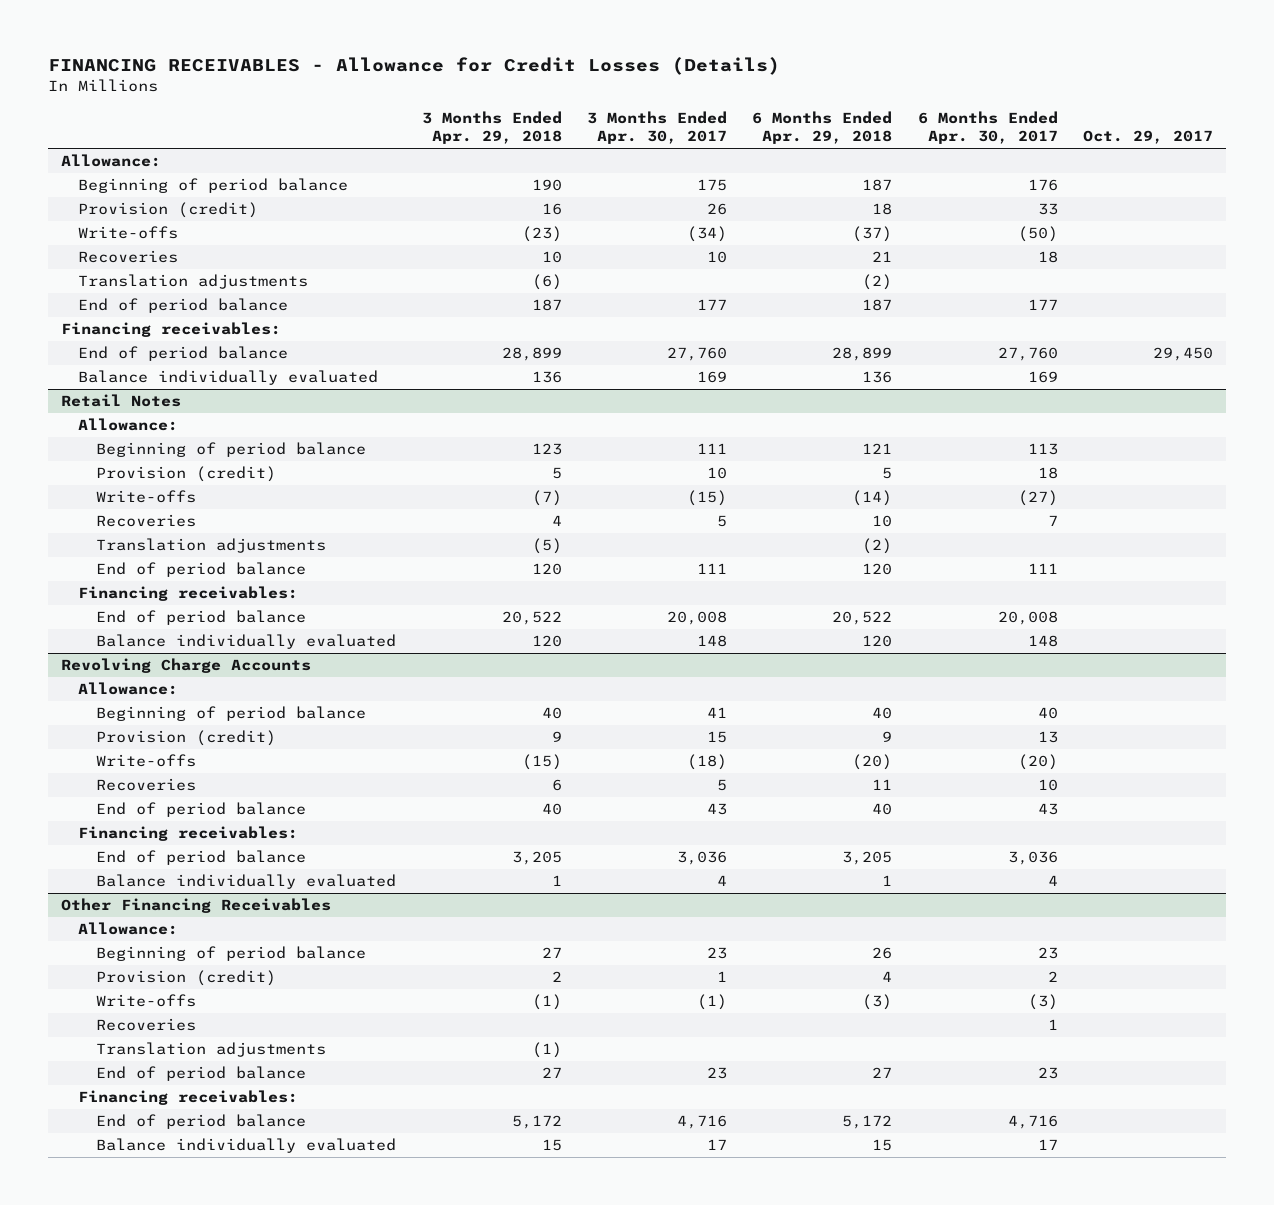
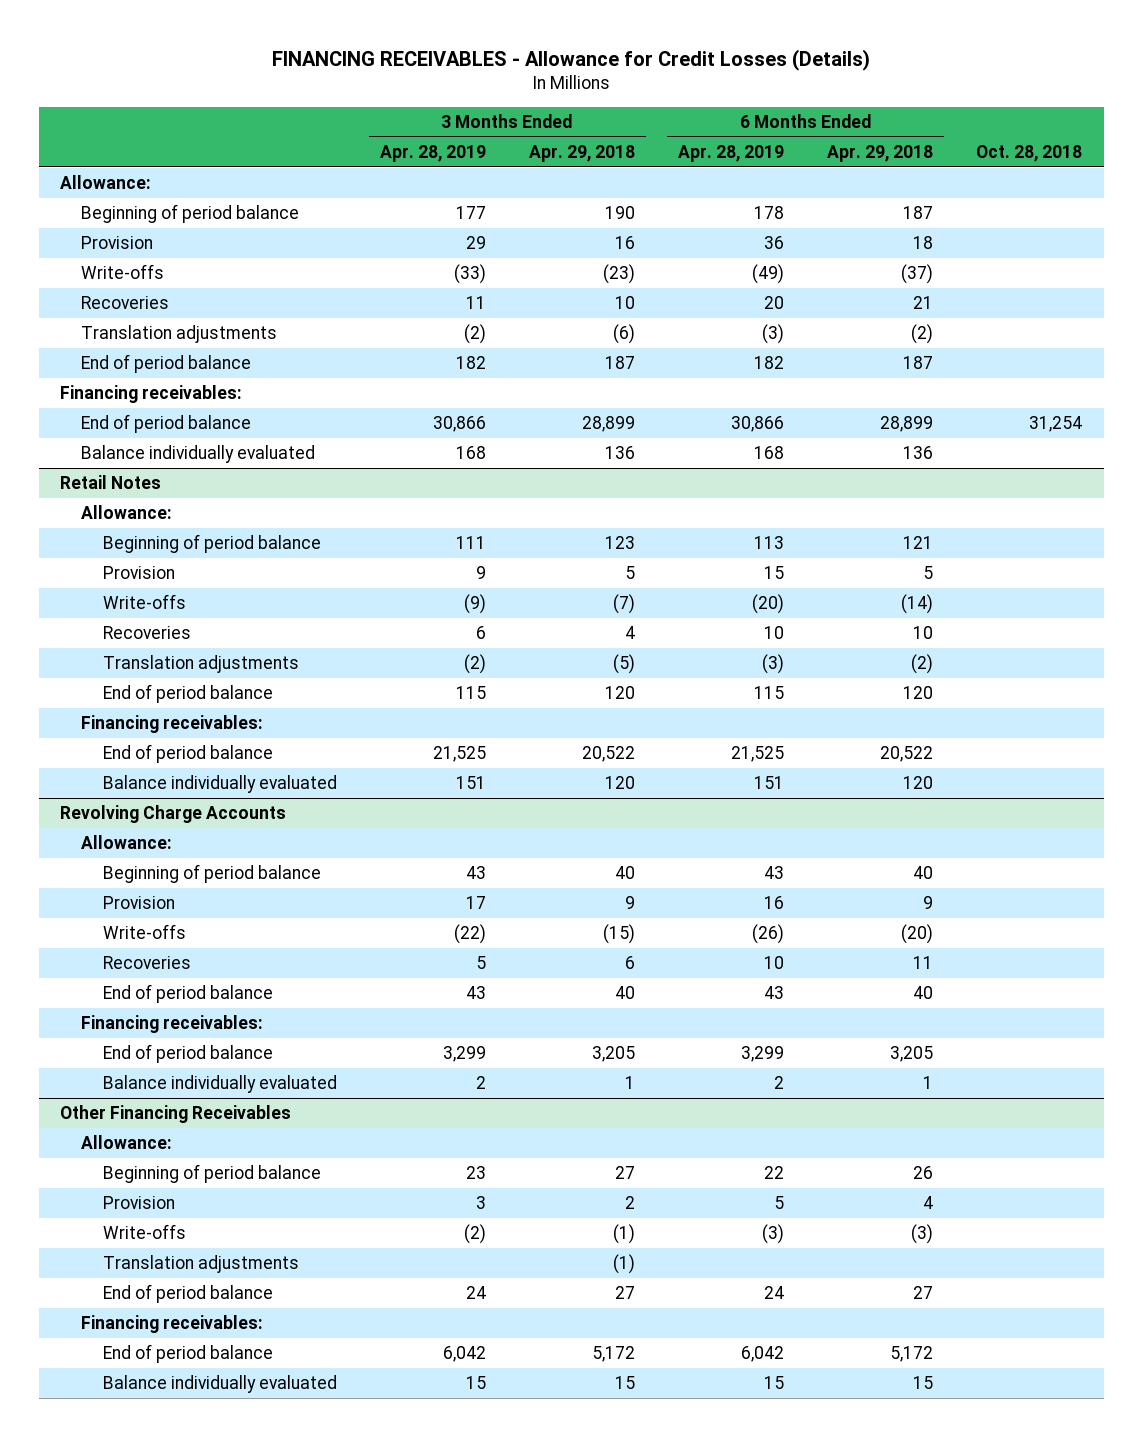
[586,110,727,145] 3 Months Ended Apr. 30, 2017 -> none
[917,110,1058,145] 6 Months Ended Apr. 30, 2017 -> none
[1083,130,1214,145] Oct. 29, 2017 -> none
none -> [379,144,486,162] Apr. 28, 2019
none -> [678,144,785,162] Apr. 28, 2019
none -> [976,144,1083,162] Oct. 28, 2018
[78,202,259,219] Provision (credit) -> [81,236,154,250] Provision
[96,466,277,483] Provision (credit) -> [102,566,175,580] Provision
[96,730,277,747] Provision (credit) -> [102,896,175,910] Provision
[96,970,277,987] Provision (credit) -> [102,1196,175,1210] Provision
[96,1018,197,1032] Recoveries -> none

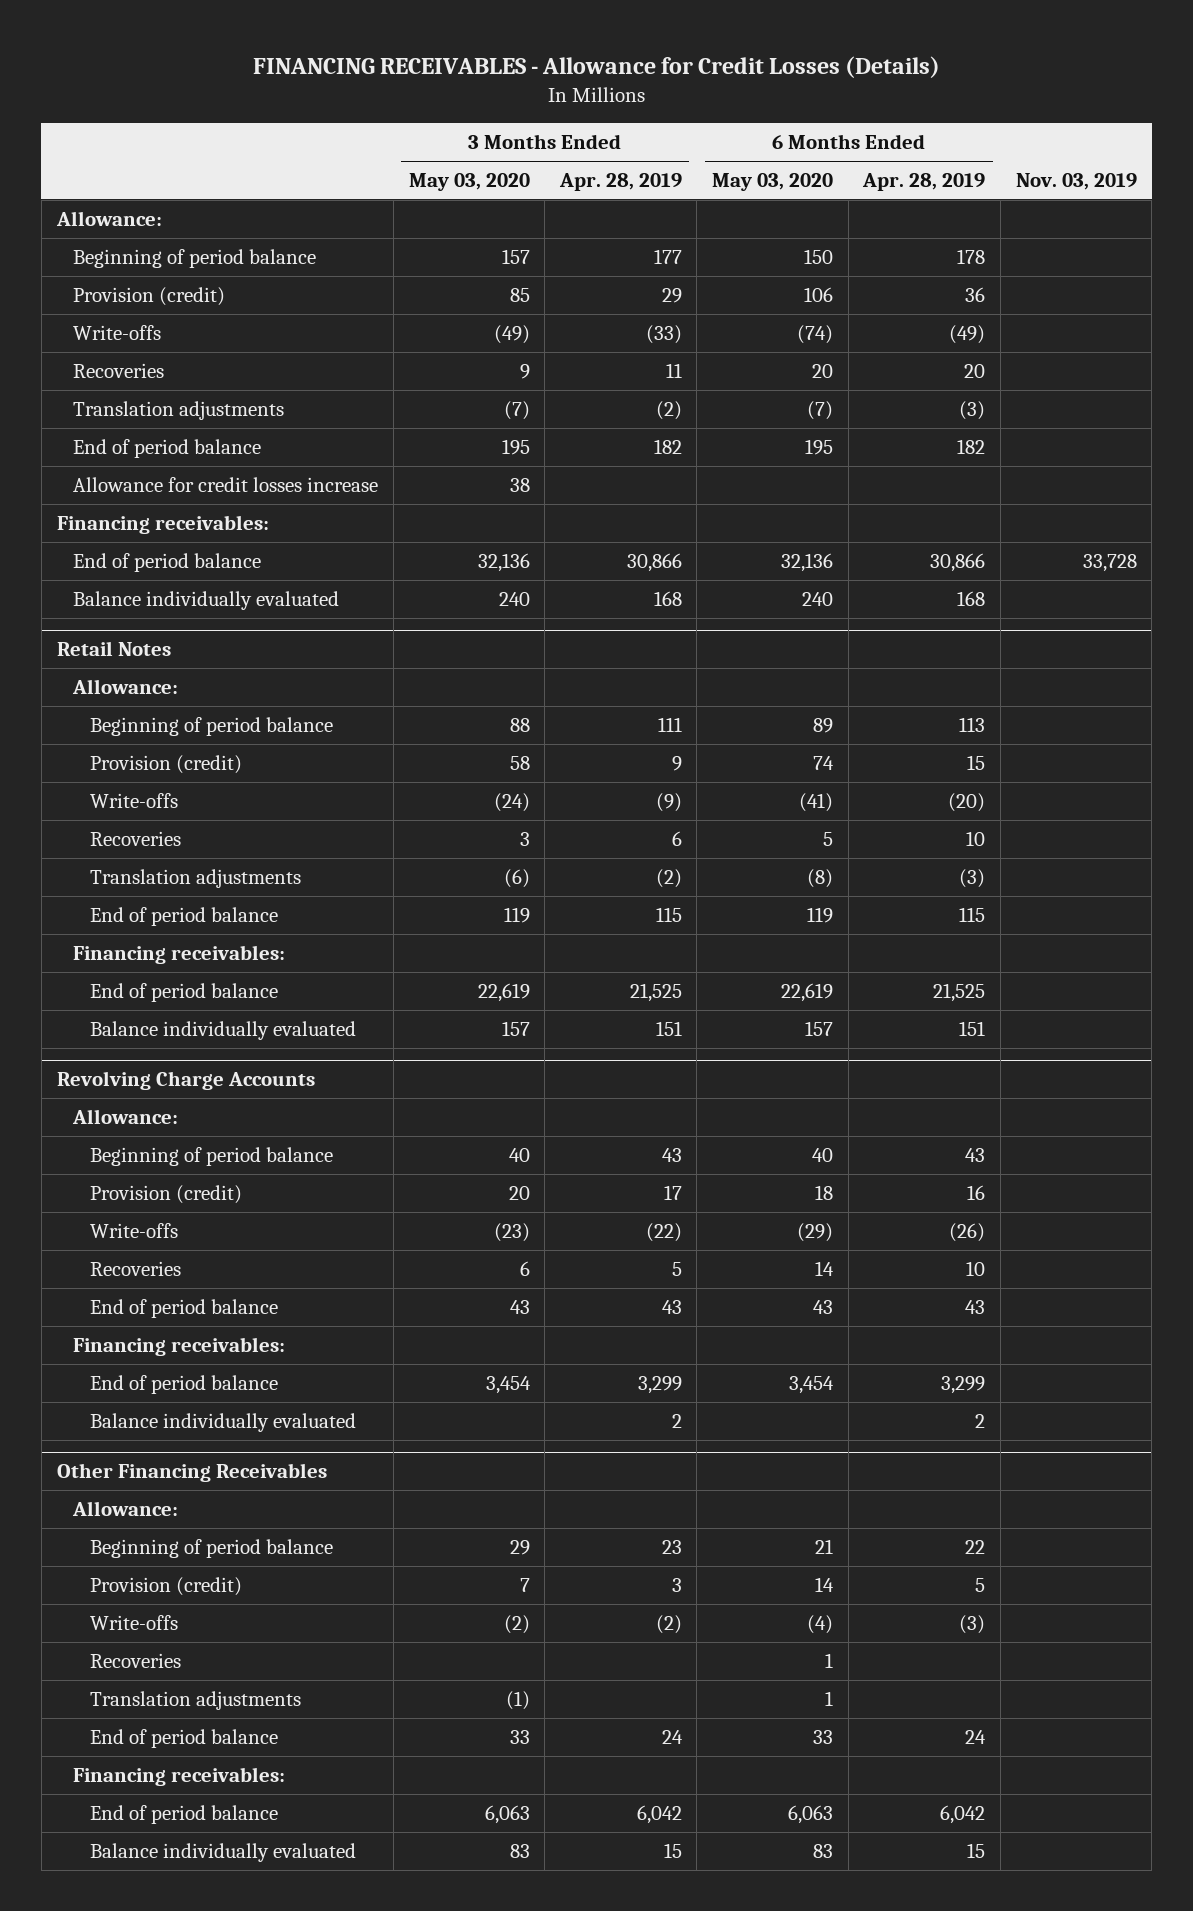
[529,144,636,162] Apr. 29, 2018 -> none
[827,144,934,162] Apr. 29, 2018 -> none
[976,144,1083,162] Oct. 28, 2018 -> none
none -> [408,172,530,191] May 03, 2020
none -> [712,172,834,191] May 03, 2020
none -> [1015,172,1137,190] Nov. 03, 2019
[81,236,154,250] Provision -> [73,286,226,306] Provision (credit)
none -> [73,476,379,492] Allowance for credit losses increase
[102,566,175,580] Provision -> [90,754,243,774] Provision (credit)
[102,896,175,910] Provision -> [90,1184,243,1204] Provision (credit)
[102,1196,175,1210] Provision -> [90,1576,243,1596] Provision (credit)
none -> [90,1652,182,1668] Recoveries

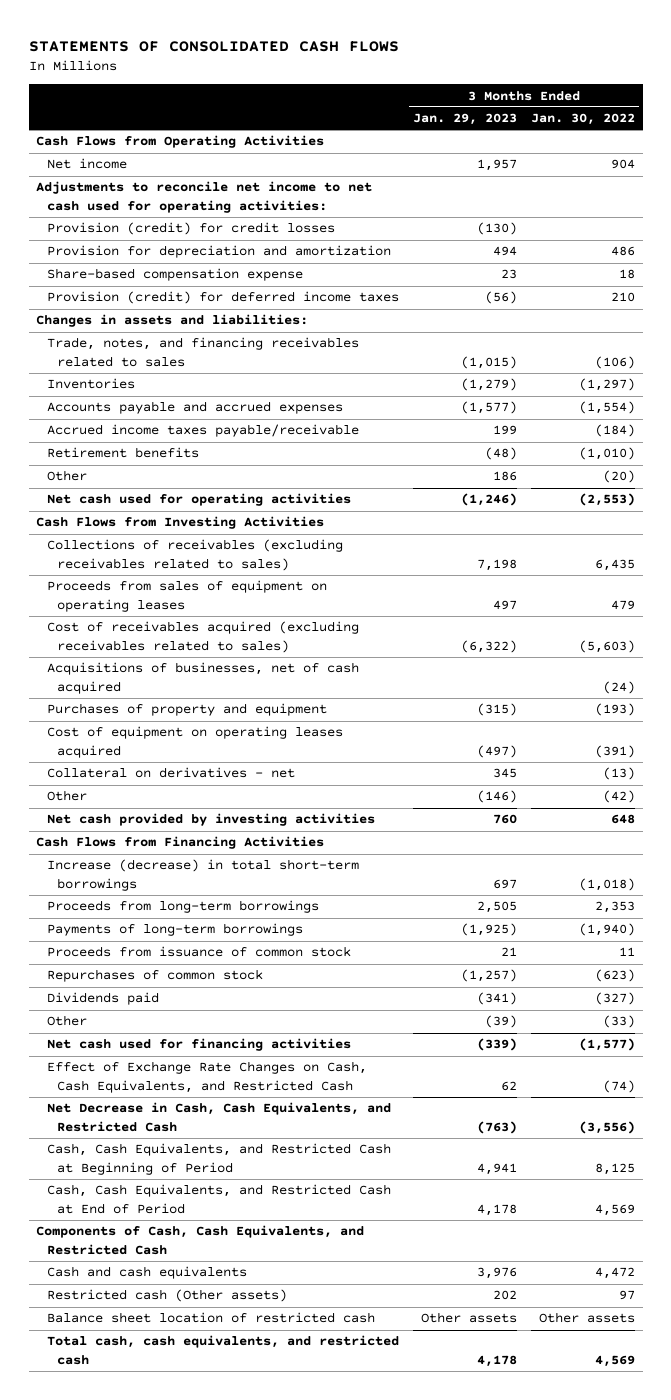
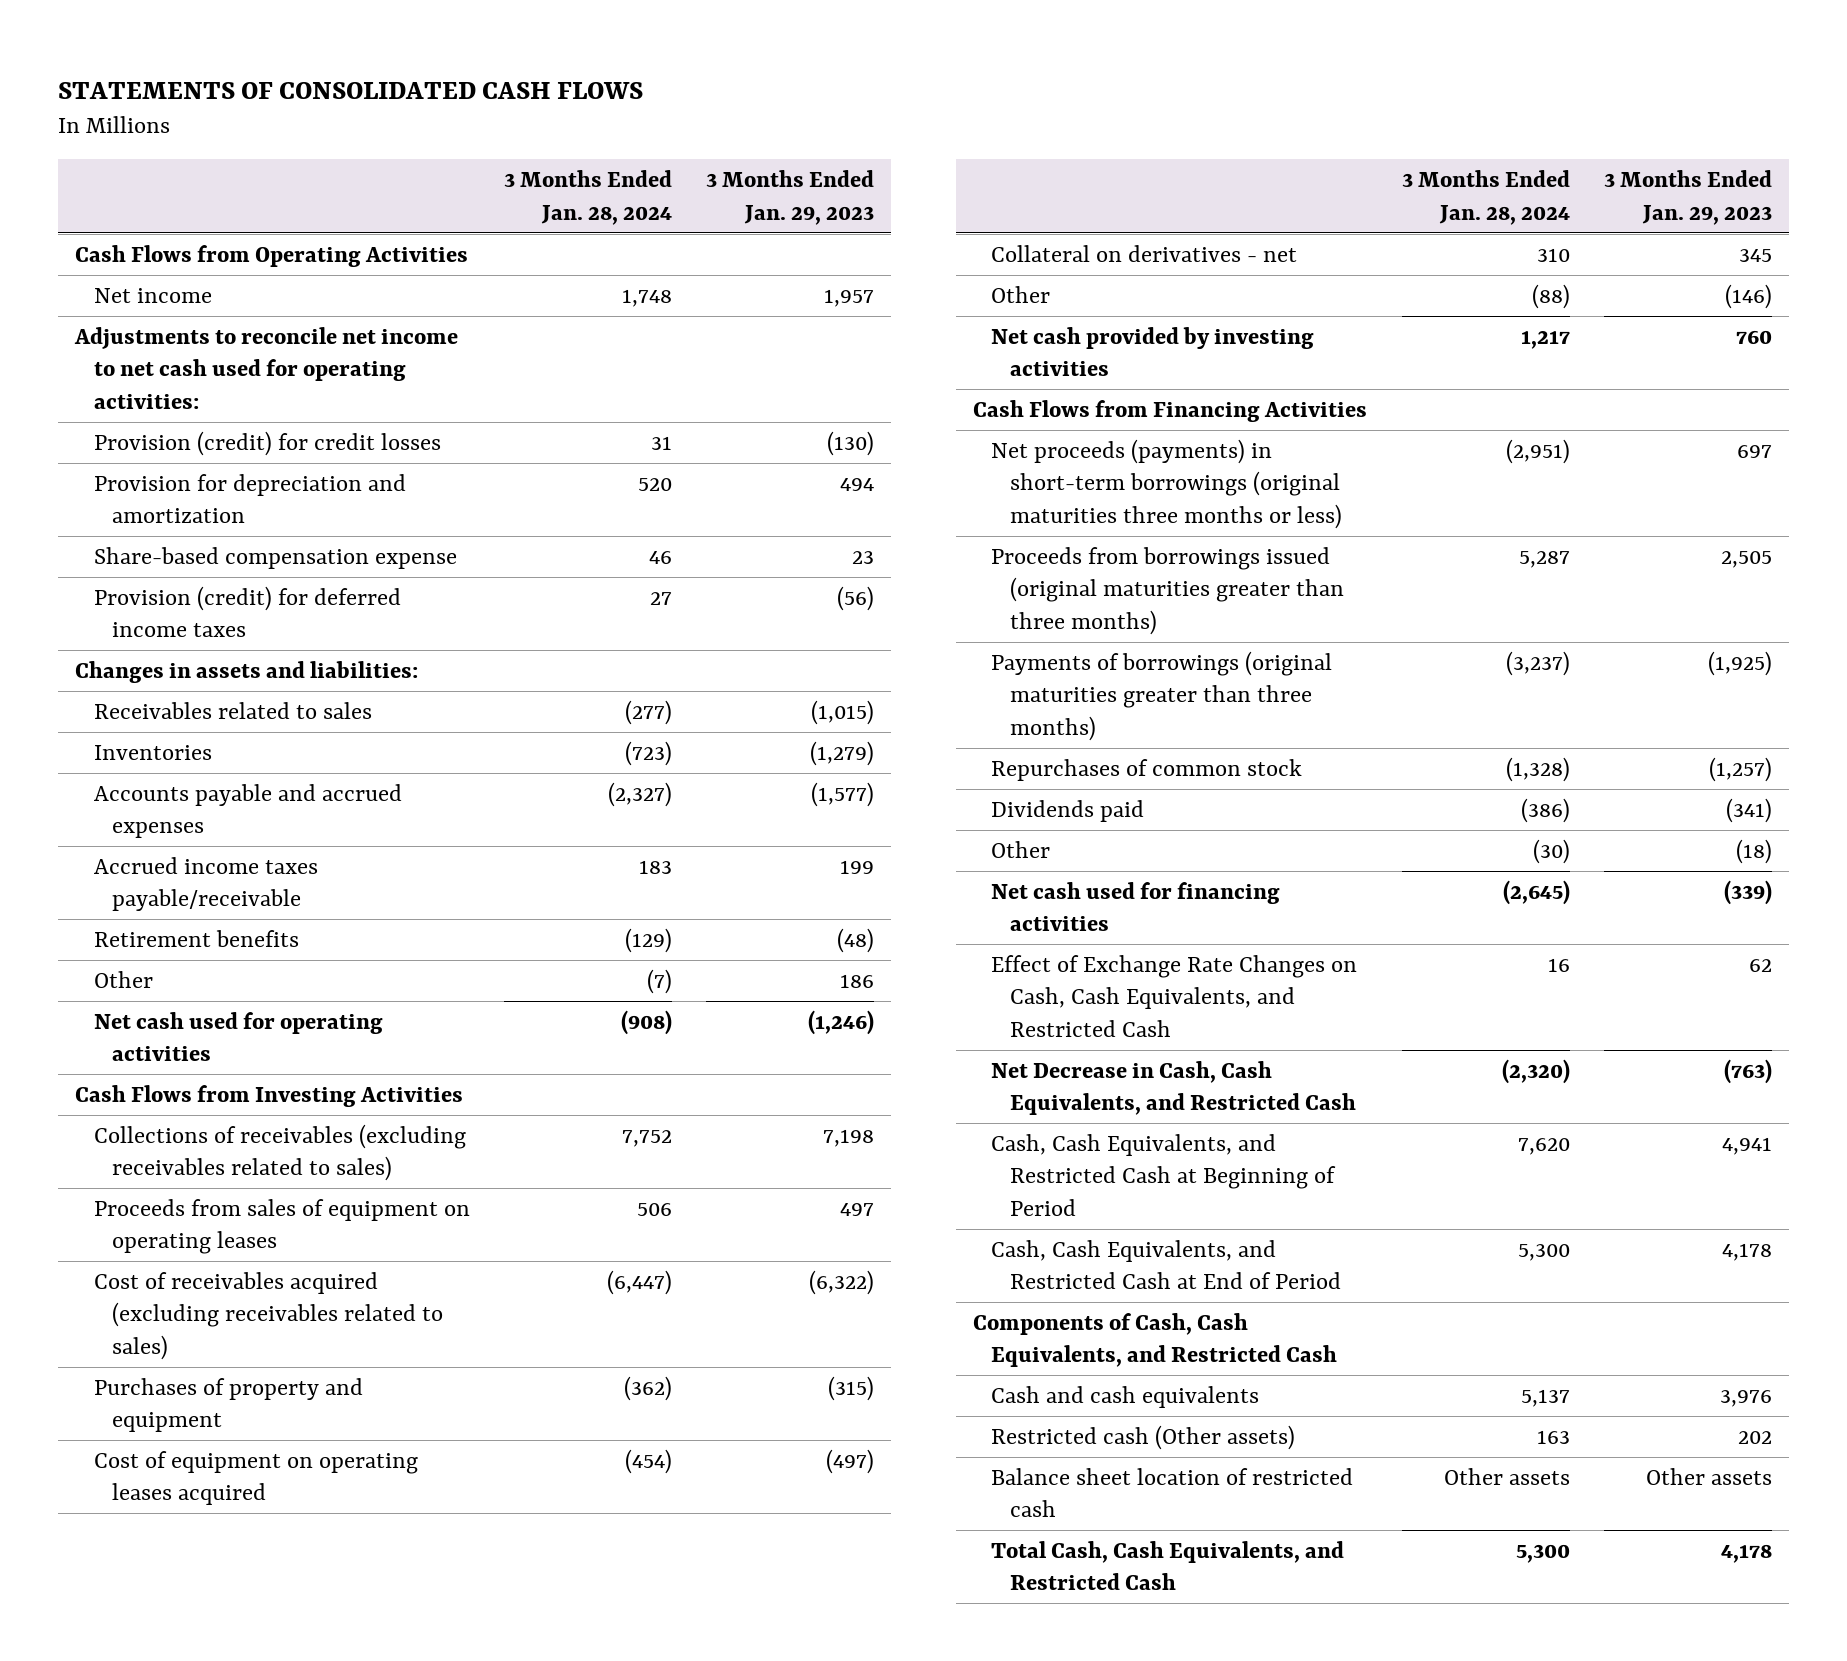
[531,113,636,126] Jan. 30, 2022 -> none
none -> [504,170,673,225] 3 Months Ended Jan. 28, 2024
[46,337,359,367] Trade, notes, and financing receivables related to sales -> [93,701,372,719] Receivables related to sales
[46,662,359,694] Acquisitions of businesses, net of cash acquired -> none
[46,946,351,958] Proceeds from issuance of common stock -> none
[46,859,359,891] Increase (decrease) in total short-term borrowings -> [991,438,1342,530] Net proceeds (payments) in short-term borrowings (original maturities three months or less)
[46,900,319,914] Proceeds from long-term borrowings -> [991,546,1344,636] Proceeds from borrowings issued (original maturities greater than three months)
[46,923,303,937] Payments of long-term borrowings -> [991,650,1333,742] Payments of borrowings (original maturities greater than three months)
[485,1015,518,1029] (39) -> [1735,838,1772,864] (18)
[46,1335,399,1365] Total cash, cash equivalents, and restricted cash -> [991,1540,1345,1591] Total Cash, Cash Equivalents, and Restricted Cash

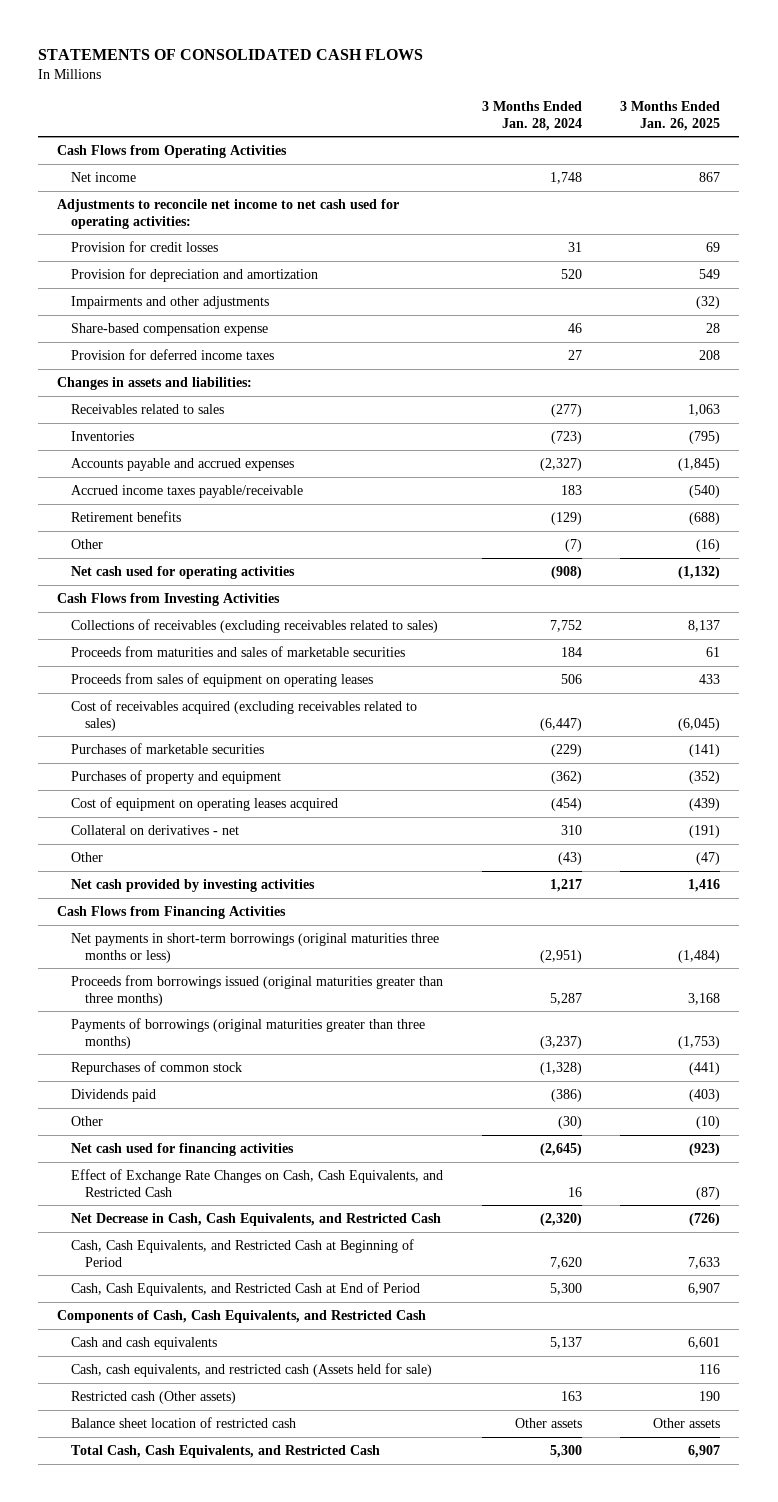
[706,170,875,225] 3 Months Ended Jan. 29, 2023 -> none
none -> [620,100,721,131] 3 Months Ended Jan. 26, 2025
[93,430,441,456] Provision (credit) for credit losses -> [71,240,219,252] Provision for credit losses
none -> [71,295,270,309] Impairments and other adjustments
[93,585,401,638] Provision (credit) for deferred income taxes -> [71,348,275,360] Provision for deferred income taxes
none -> [71,645,406,657] Proceeds from maturities and sales of marketable securities
none -> [71,742,265,754] Purchases of marketable securities
[1531,283,1570,309] (88) -> [557,851,582,865] (43)
[991,438,1342,530] Net proceeds (payments) in short-term borrowings (original maturities three months or less) -> [71,932,440,963] Net payments in short-term borrowings (original maturities three months or less)
none -> [71,1362,433,1377] Cash, cash equivalents, and restricted cash (Assets held for sale)

